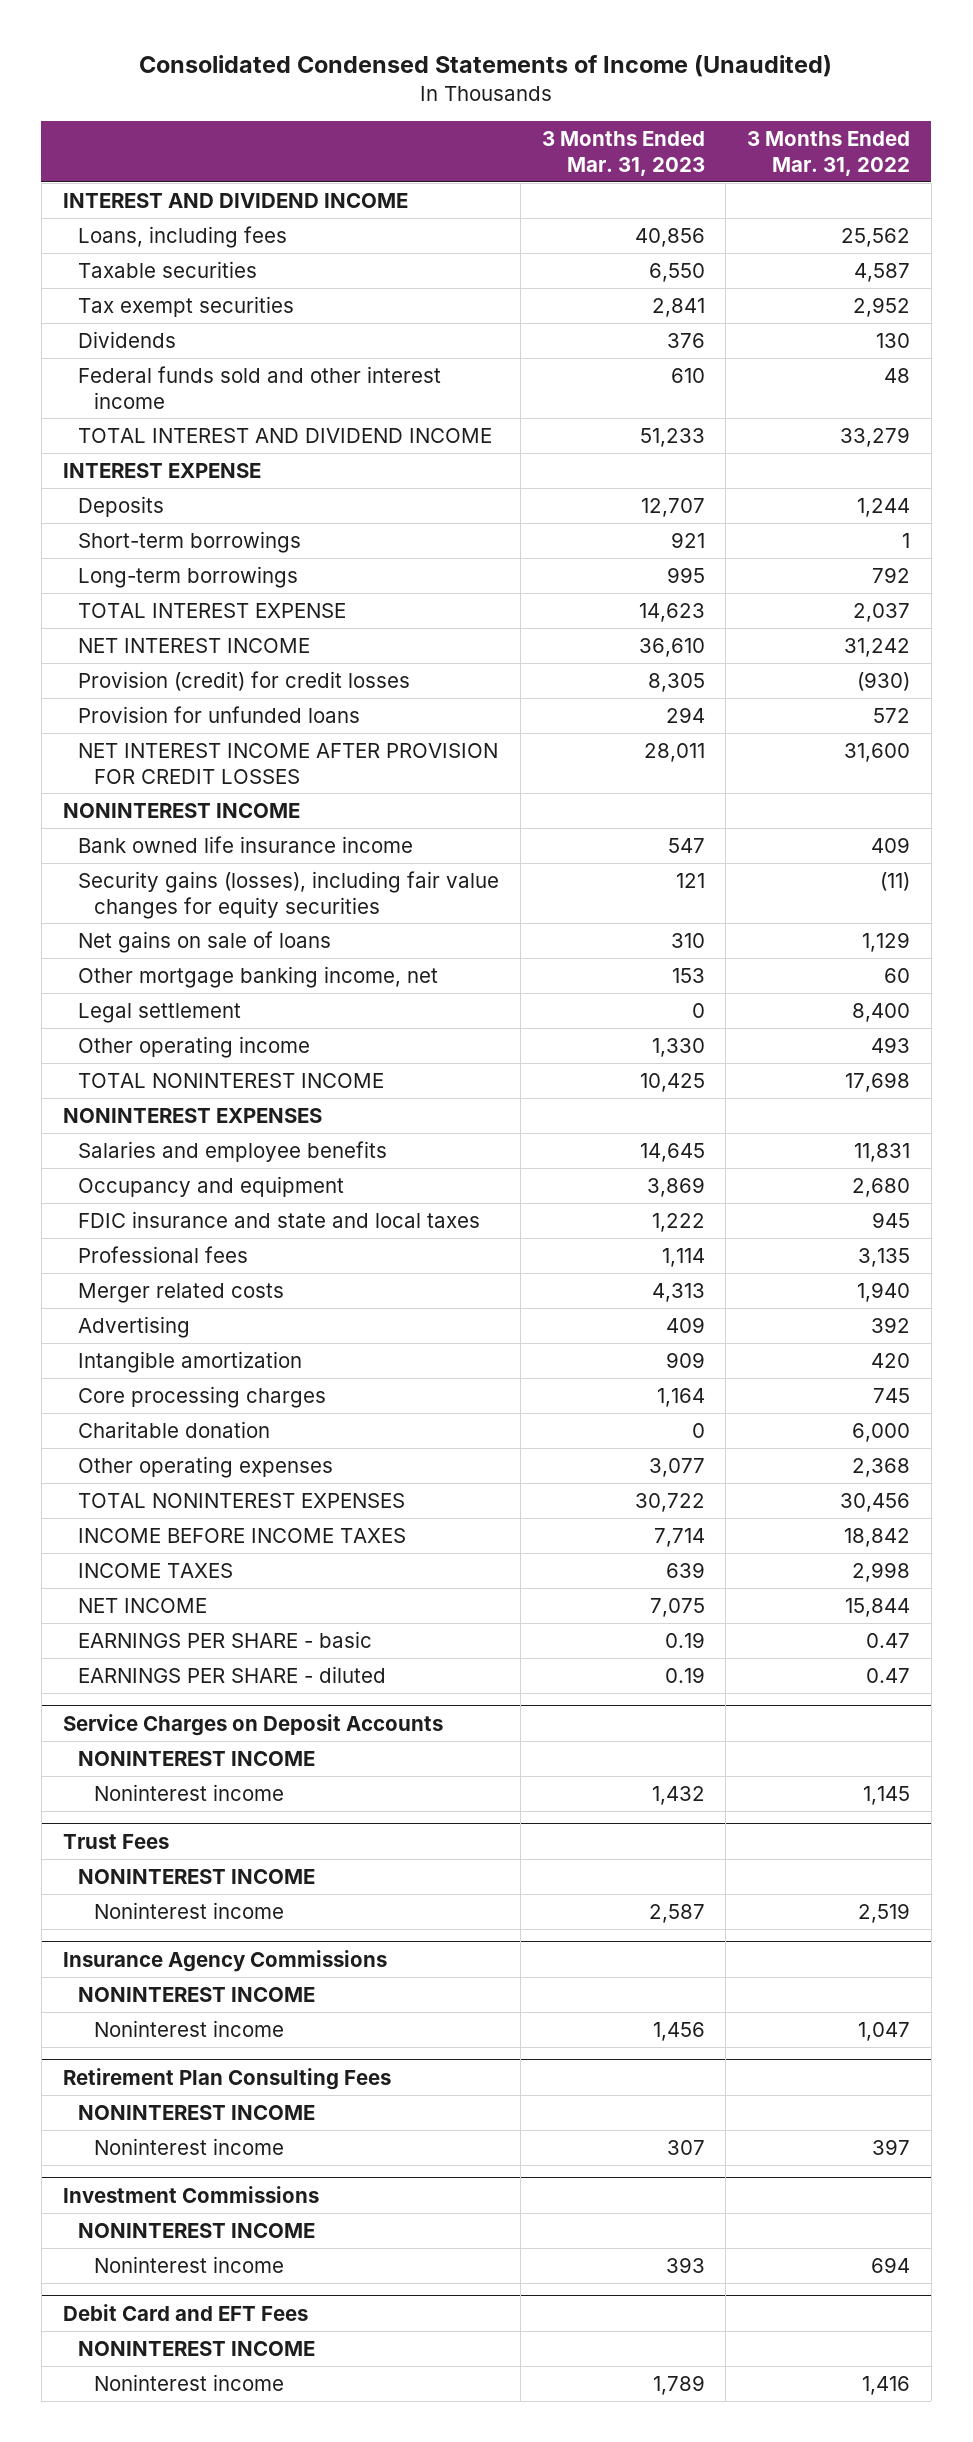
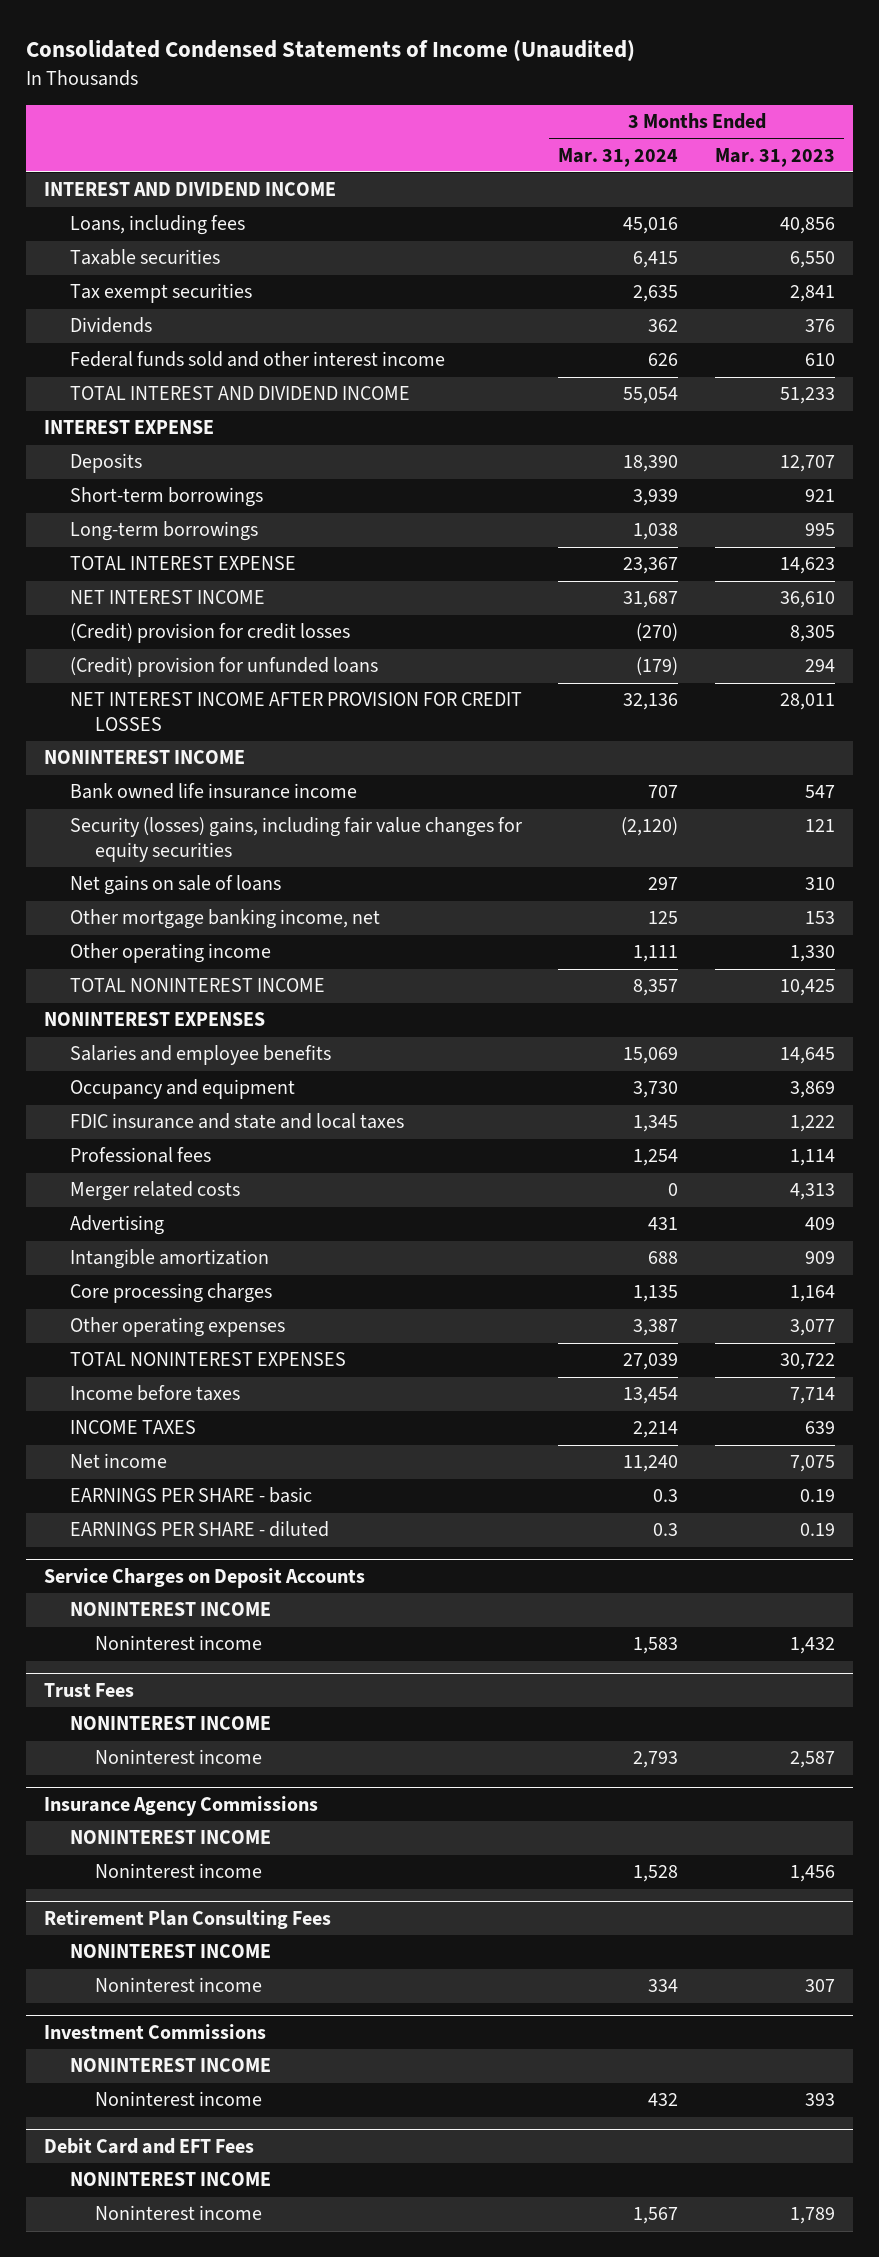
[746,131,910,176] 3 Months Ended Mar. 31, 2022 -> none
none -> [558,147,679,167] Mar. 31, 2024
[78,670,411,691] Provision (credit) for credit losses -> [69,623,350,644] (Credit) provision for credit losses
[78,705,361,723] Provision for unfunded loans -> [69,657,378,678] (Credit) provision for unfunded loans
[78,870,500,919] Security gains (losses), including fair value changes for equity securities -> [69,817,522,863] Security (losses) gains, including fair value changes for equity securities
[78,1002,242,1023] Legal settlement -> none
[78,1420,271,1438] Charitable donation -> none
[78,1527,407,1543] INCOME BEFORE INCOME TAXES -> [69,1385,240,1402] Income before taxes
[78,1597,208,1613] NET INCOME -> [69,1453,167,1469] Net income

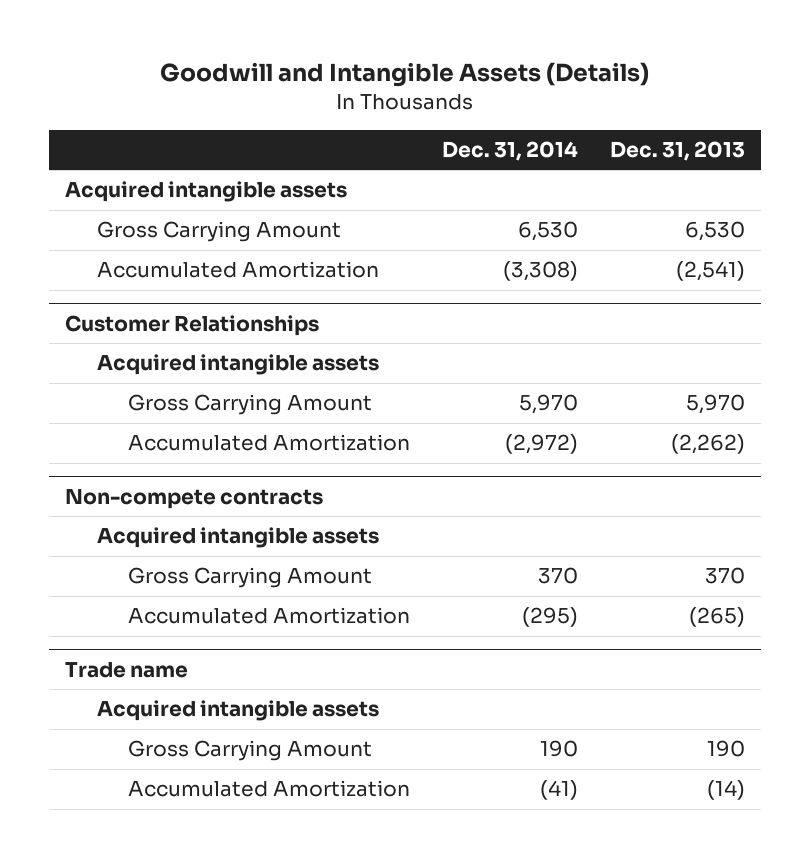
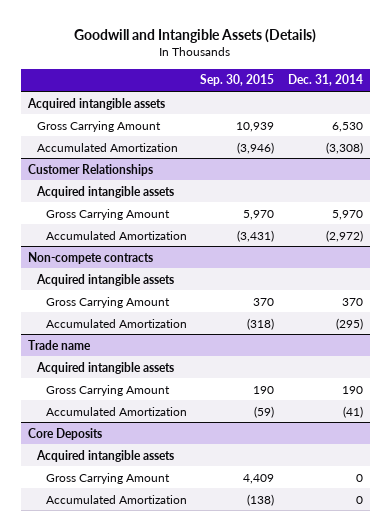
[609,140,745,161] Dec. 31, 2013 -> none
none -> [200,74,275,87] Sep. 30, 2015
none -> [27,427,102,440] Core Deposits
none -> [35,449,174,462] Acquired intangible assets
none -> [45,472,170,484] Gross Carrying Amount
none -> [45,494,187,504] Accumulated Amortization

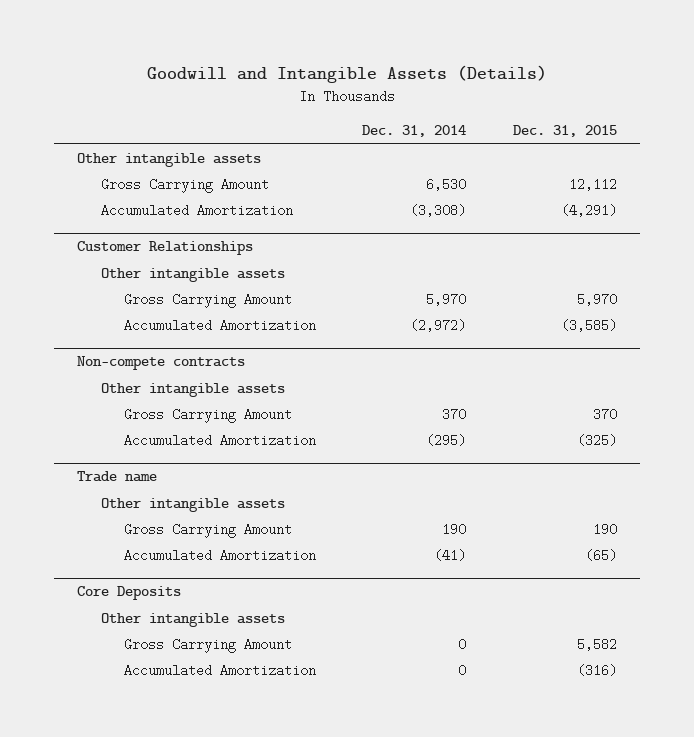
[200,74,275,87] Sep. 30, 2015 -> none
none -> [512,125,617,138] Dec. 31, 2015
[26,97,165,110] Acquired intangible assets -> [77,153,262,168] Other intangible assets
[35,185,174,198] Acquired intangible assets -> [100,268,285,283] Other intangible assets
[35,273,174,286] Acquired intangible assets -> [100,383,285,398] Other intangible assets
[35,361,174,374] Acquired intangible assets -> [100,498,285,513] Other intangible assets
[35,449,174,462] Acquired intangible assets -> [100,613,285,628] Other intangible assets

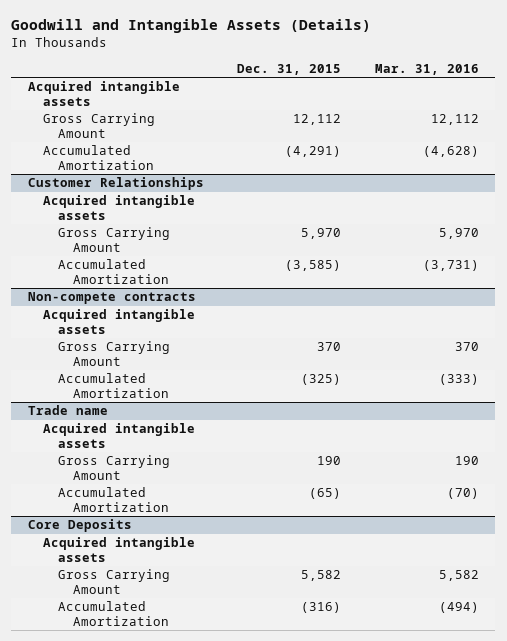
[362,125,467,138] Dec. 31, 2014 -> none
none -> [374,63,479,75] Mar. 31, 2016
[77,153,262,168] Other intangible assets -> [27,81,180,106] Acquired intangible assets
[100,268,285,283] Other intangible assets -> [42,195,195,220] Acquired intangible assets
[100,383,285,398] Other intangible assets -> [42,309,195,334] Acquired intangible assets
[100,498,285,513] Other intangible assets -> [42,423,195,448] Acquired intangible assets
[100,613,285,628] Other intangible assets -> [42,537,195,562] Acquired intangible assets

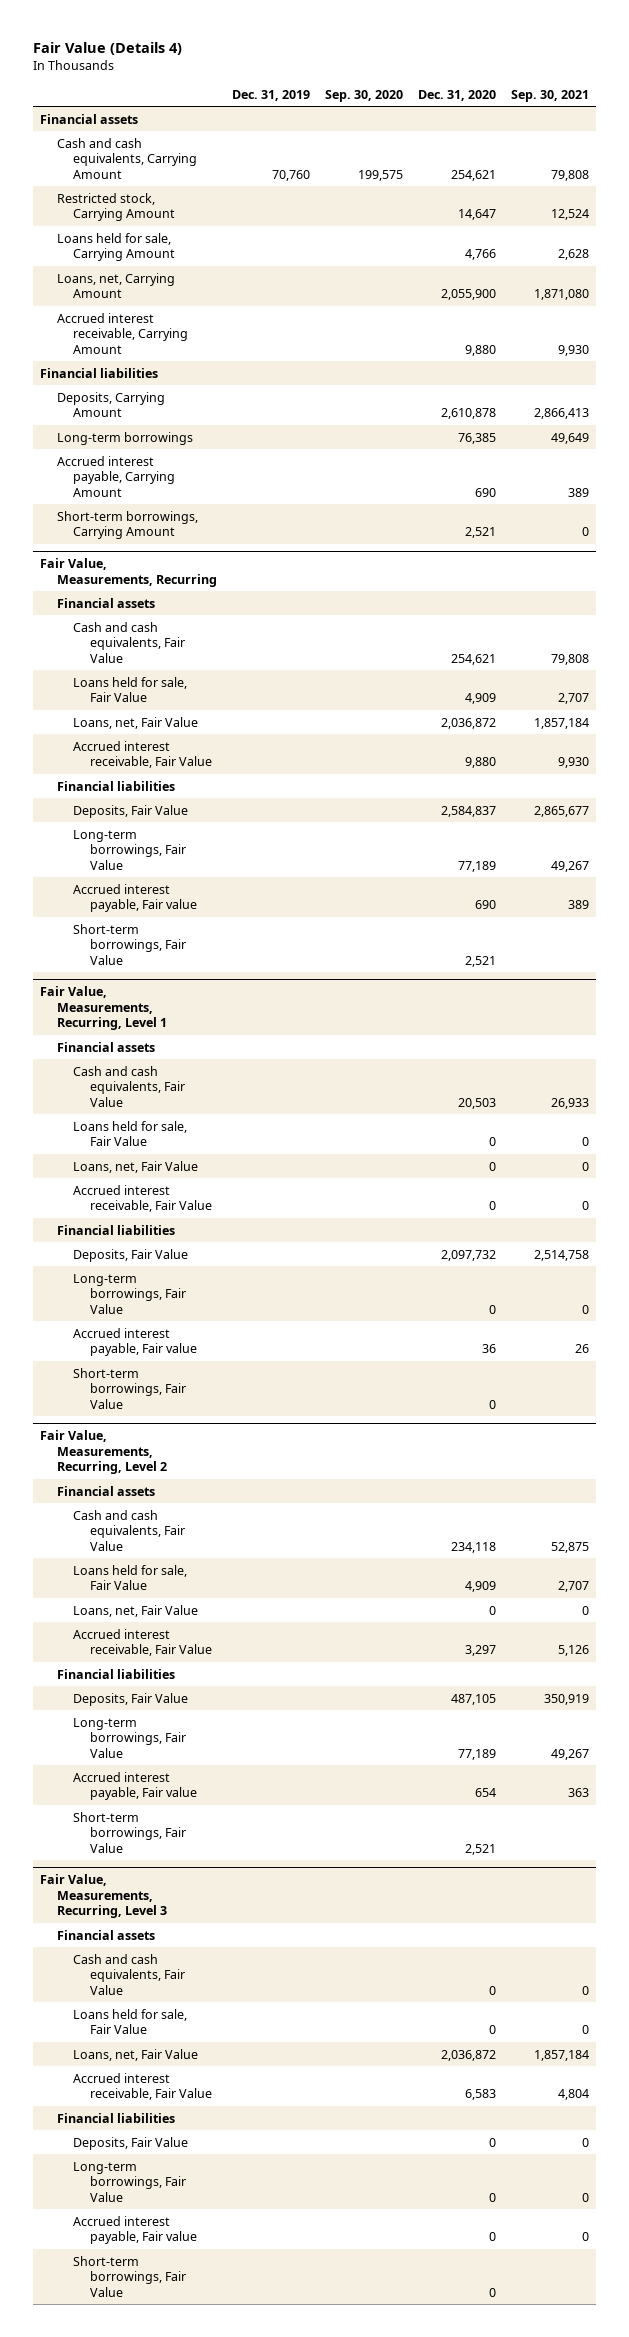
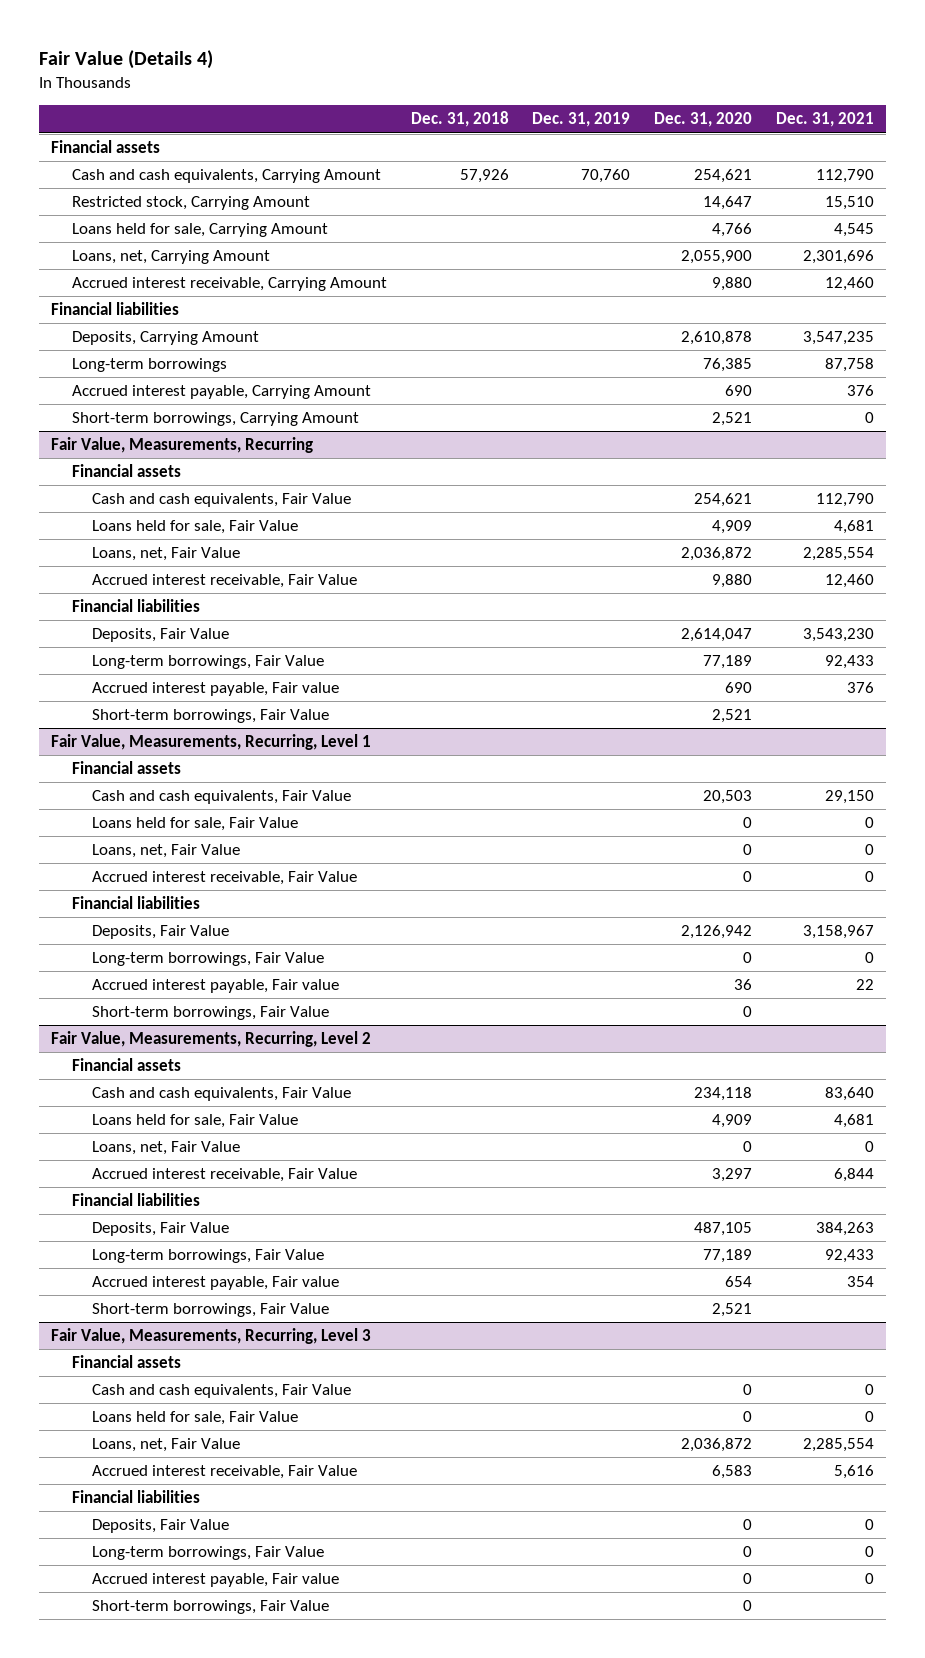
[324,89,403,102] Sep. 30, 2020 -> none
[510,89,589,102] Sep. 30, 2021 -> none
none -> [410,111,509,128] Dec. 31, 2018
none -> [776,112,875,128] Dec. 31, 2021
[440,805,496,817] 2,584,837 -> [681,628,753,643] 2,614,047
[440,1249,496,1261] 2,097,732 -> [681,925,753,940] 2,126,942

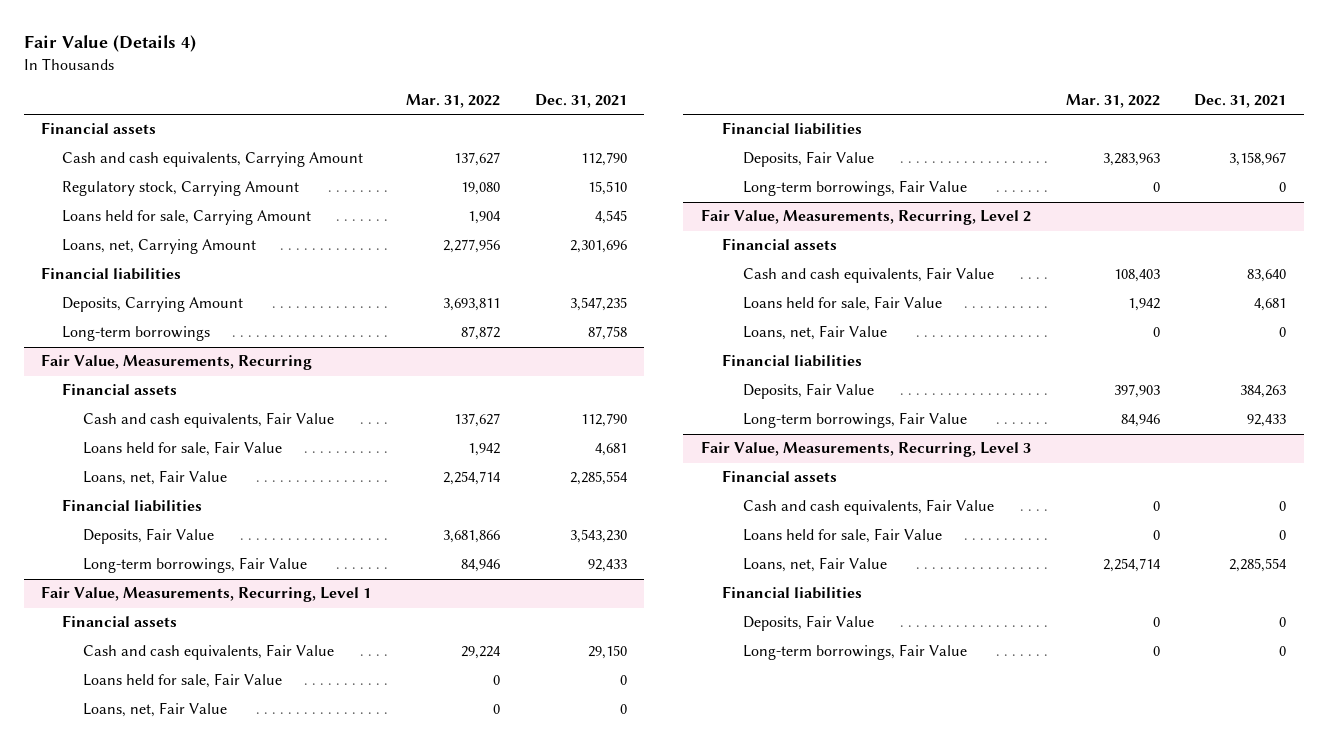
[410,111,509,128] Dec. 31, 2018 -> none
[532,112,631,128] Dec. 31, 2019 -> none
[654,112,753,128] Dec. 31, 2020 -> none
none -> [405,93,500,108] Mar. 31, 2022
[71,196,310,211] Restricted stock, Carrying Amount -> [62,181,300,197] Regulatory stock, Carrying Amount
[71,277,387,292] Accrued interest receivable, Carrying Amount -> none
[71,385,371,400] Accrued interest payable, Carrying Amount -> none
[71,412,359,427] Short-term borrowings, Carrying Amount -> none
[92,574,358,589] Accrued interest receivable, Fair Value -> none
[92,682,340,697] Accrued interest payable, Fair value -> none
[92,709,330,724] Short-term borrowings, Fair Value -> none
[92,871,358,886] Accrued interest receivable, Fair Value -> none
[92,979,340,994] Accrued interest payable, Fair value -> none
[92,1006,330,1021] Short-term borrowings, Fair Value -> none
[92,1168,358,1183] Accrued interest receivable, Fair Value -> none
[92,1276,340,1291] Accrued interest payable, Fair value -> none
[92,1303,330,1318] Short-term borrowings, Fair Value -> none
[92,1465,358,1480] Accrued interest receivable, Fair Value -> none
[92,1573,340,1588] Accrued interest payable, Fair value -> none
[92,1600,330,1615] Short-term borrowings, Fair Value -> none

